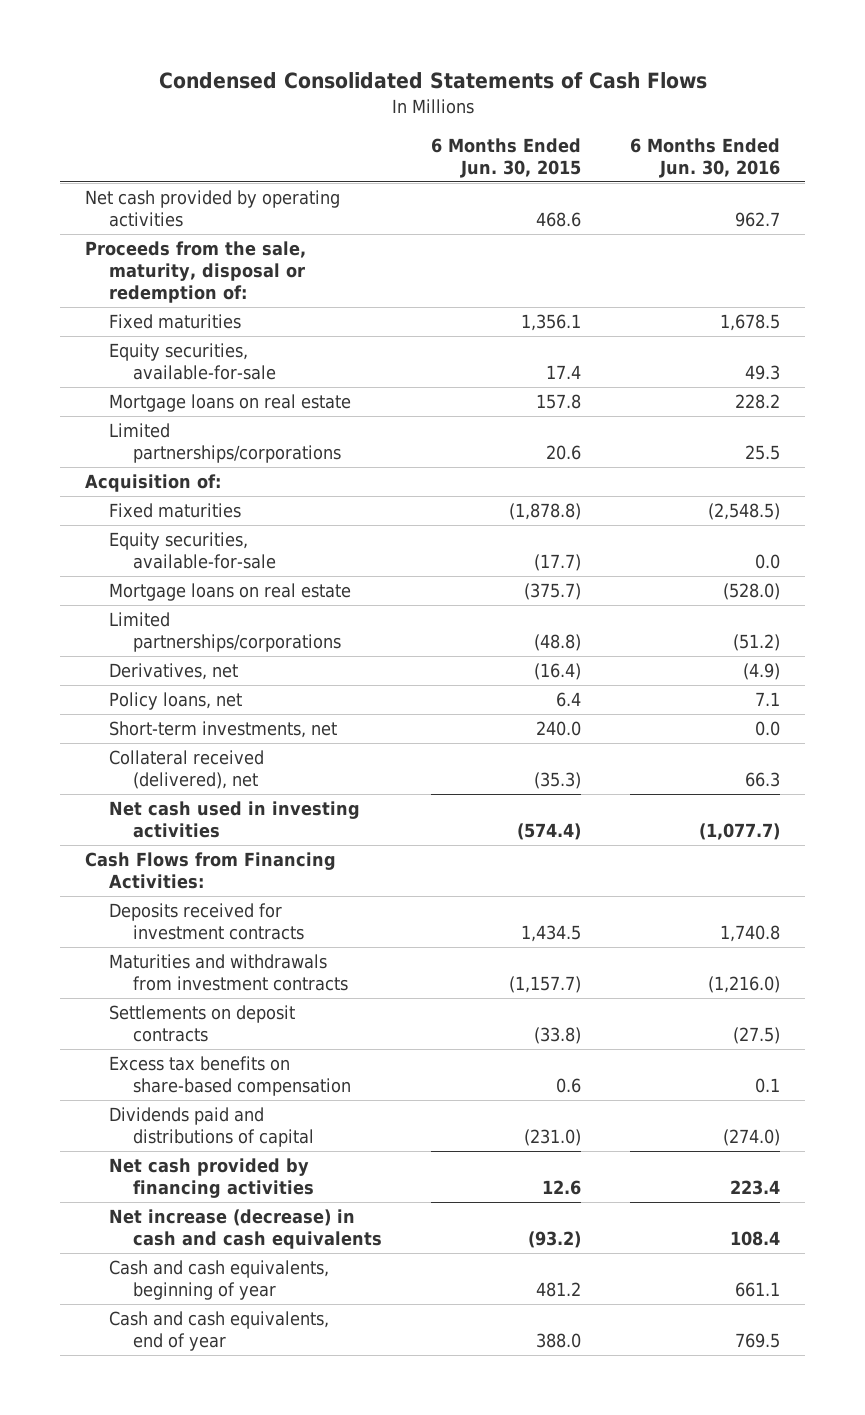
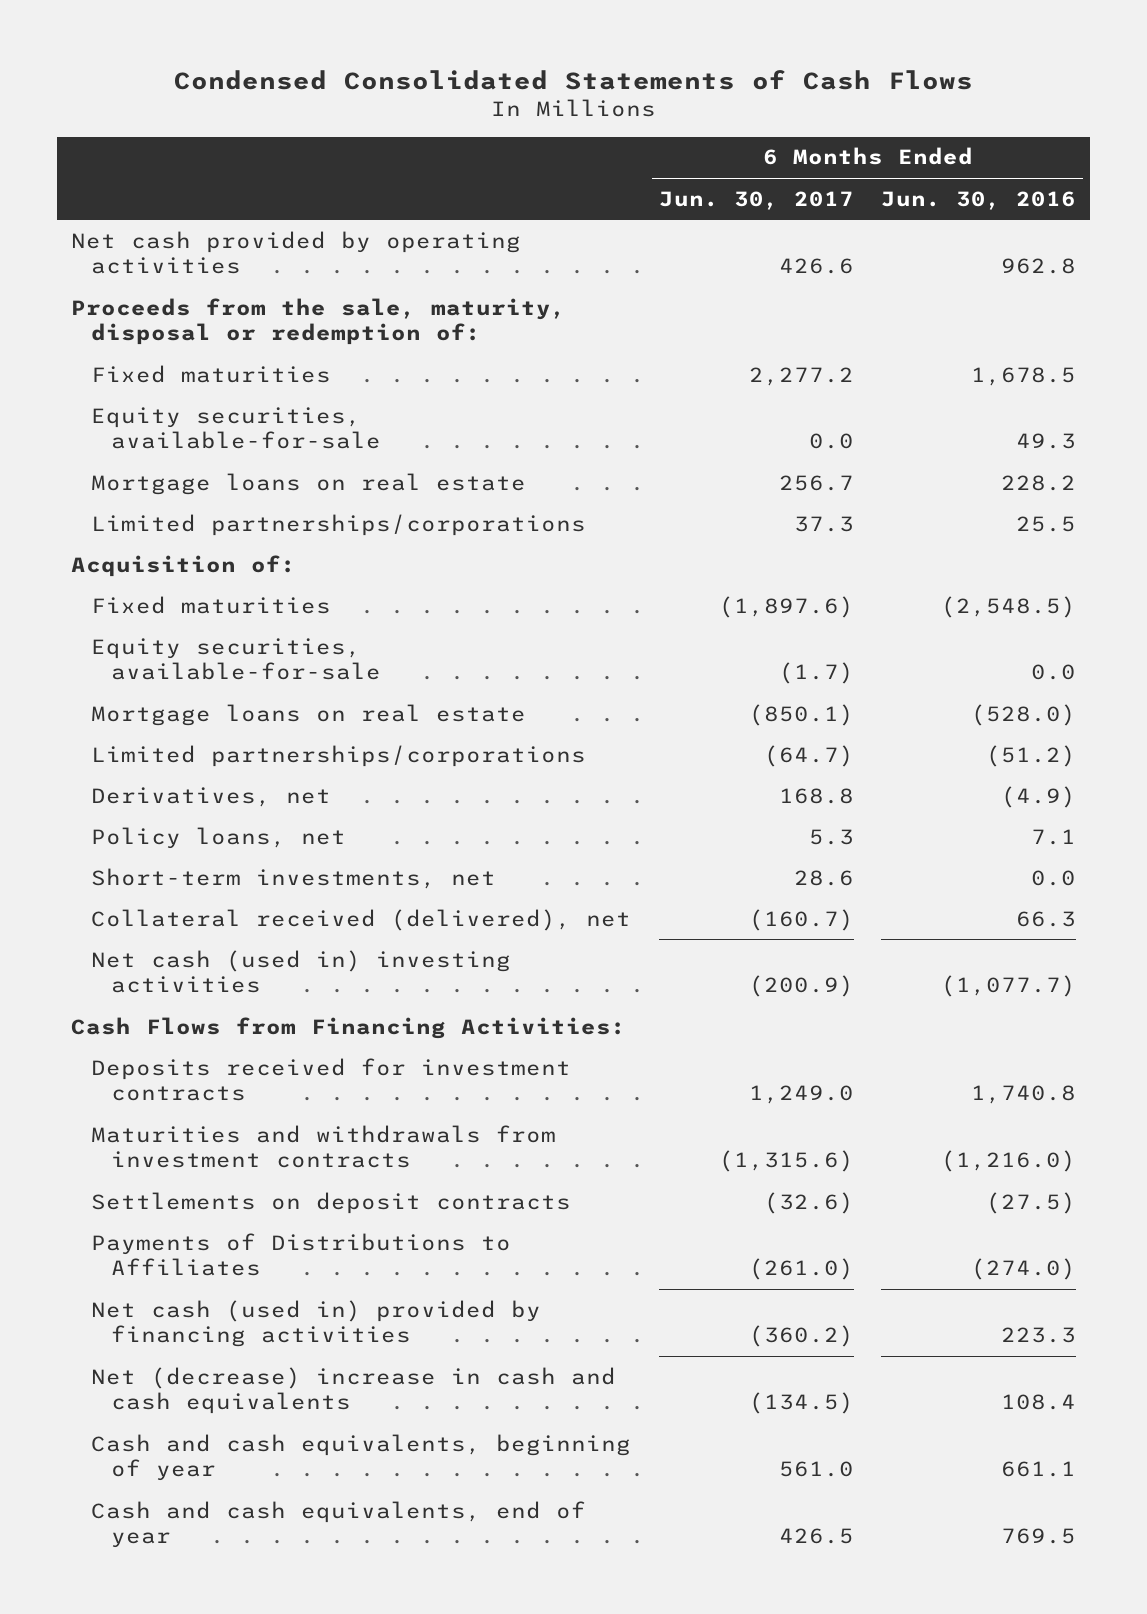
[431,137,582,178] 6 Months Ended Jun. 30, 2015 -> none
none -> [658,190,854,210] Jun. 30, 2017
[735,212,781,228] 962.7 -> [1001,258,1077,275] 962.8
[108,801,360,839] Net cash used in investing activities -> [90,949,511,994] Net cash (used in) investing activities
[108,1056,352,1097] Excess tax benefits on share-based compensation -> none
[108,1107,315,1148] Dividends paid and distributions of capital -> [90,1232,511,1277] Payments of Distributions to Affiliates
[108,1158,315,1199] Net cash provided by financing activities -> [90,1299,541,1348] Net cash (used in) provided by financing activities
[730,1180,781,1196] 223.4 -> [1001,1327,1077,1344] 223.3
[108,1209,383,1250] Net increase (decrease) in cash and cash equivalents -> [90,1366,616,1415] Net (decrease) increase in cash and cash equivalents

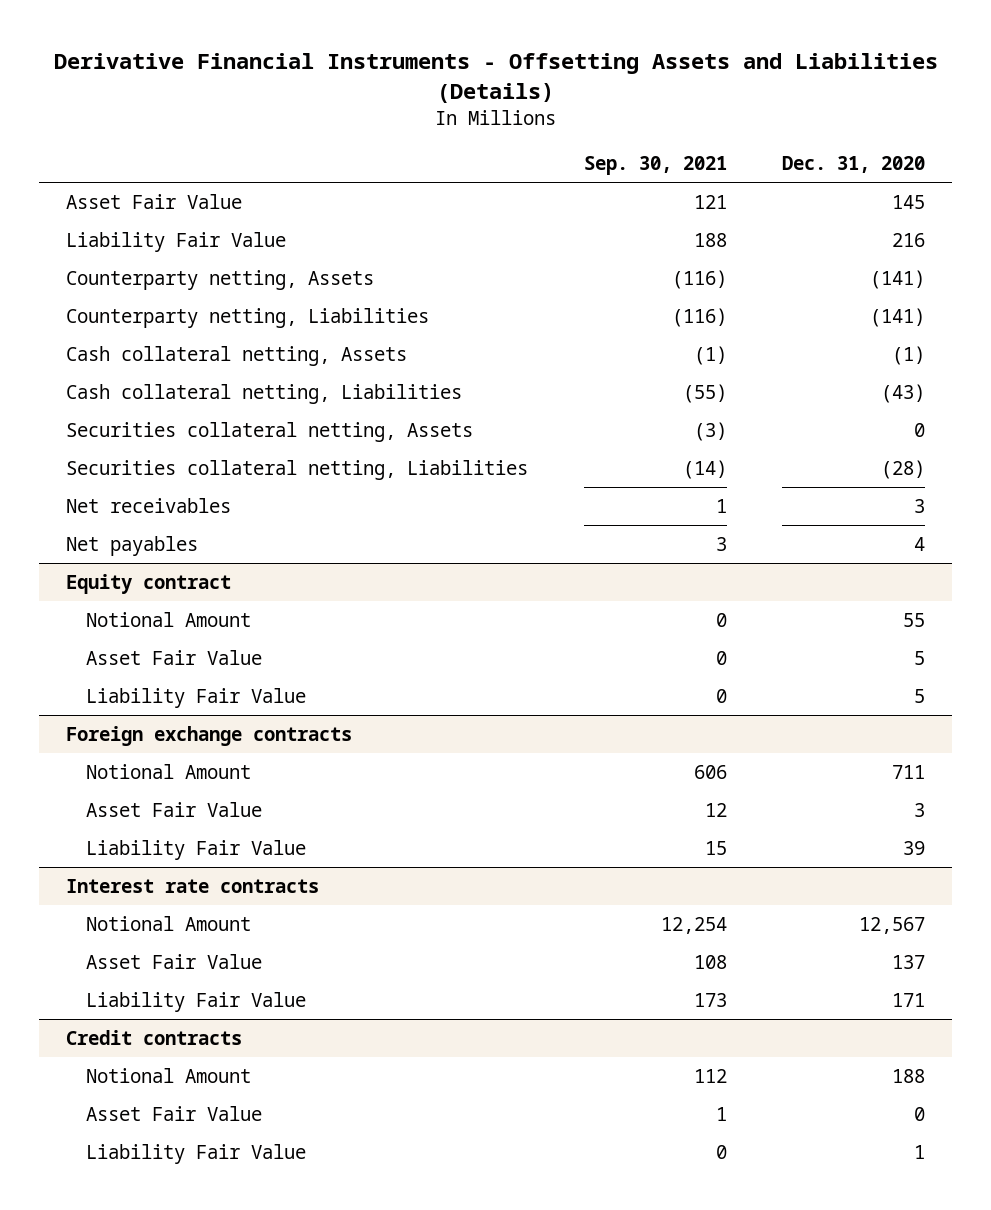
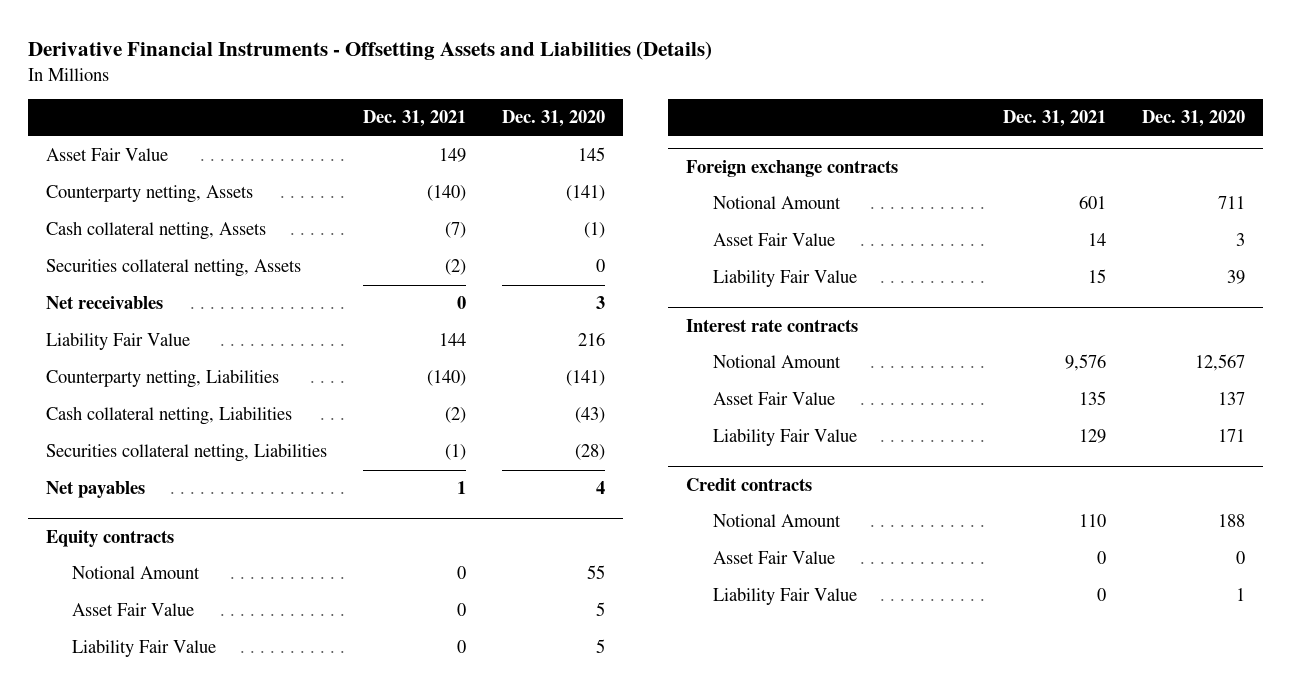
[583,155,727,175] Sep. 30, 2021 -> none
none -> [362,110,466,128] Dec. 31, 2021
[66,231,287,252] Liability Fair Value -> [45,332,190,351] Liability Fair Value
[66,307,430,328] Counterparty netting, Liabilities -> [45,369,279,389] Counterparty netting, Liabilities
[66,383,463,404] Cash collateral netting, Liabilities -> [45,406,292,426] Cash collateral netting, Liabilities
[66,459,529,480] Securities collateral netting, Liabilities -> [45,443,327,463] Securities collateral netting, Liabilities
[66,573,232,594] Equity contract -> [45,529,174,547] Equity contracts

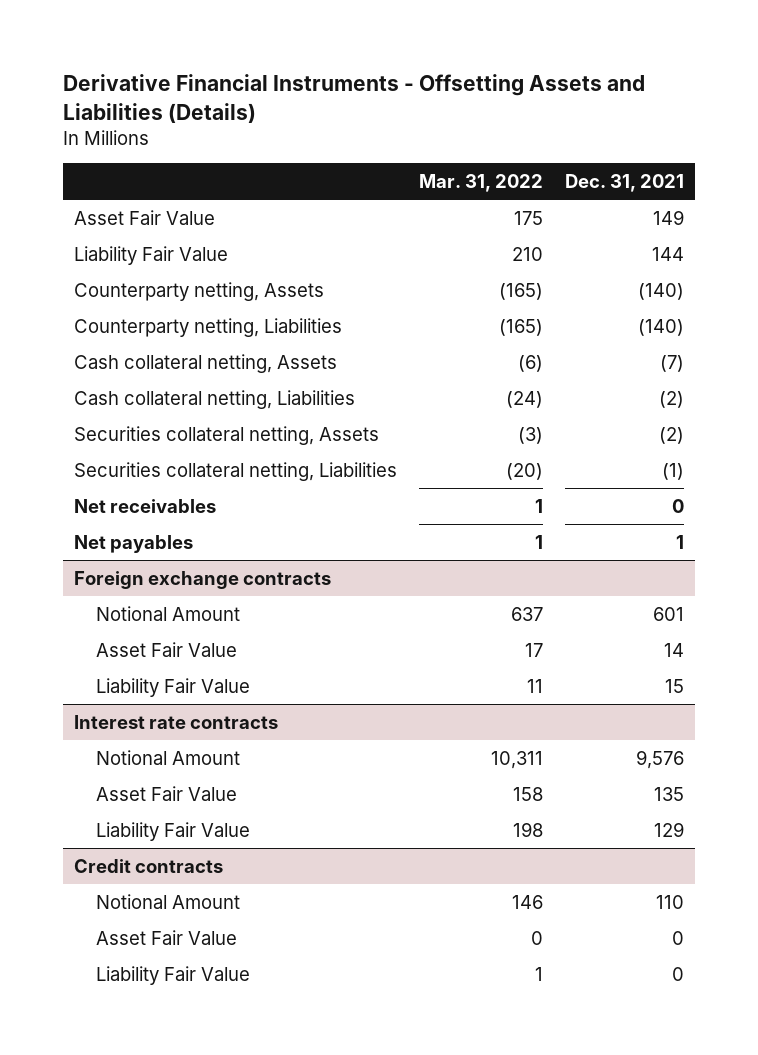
[501,110,605,128] Dec. 31, 2020 -> none
none -> [418,173,543,192] Mar. 31, 2022
[45,185,253,204] Counterparty netting, Assets -> [73,281,324,301] Counterparty netting, Assets
[45,221,266,241] Cash collateral netting, Assets -> [73,353,337,373] Cash collateral netting, Assets
[45,259,301,278] Securities collateral netting, Assets -> [73,425,379,445] Securities collateral netting, Assets
[45,296,163,310] Net receivables -> [73,498,216,513] Net receivables
[45,529,174,547] Equity contracts -> none
[71,566,200,580] Notional Amount -> none
[71,603,194,617] Asset Fair Value -> none
[71,639,216,658] Liability Fair Value -> none

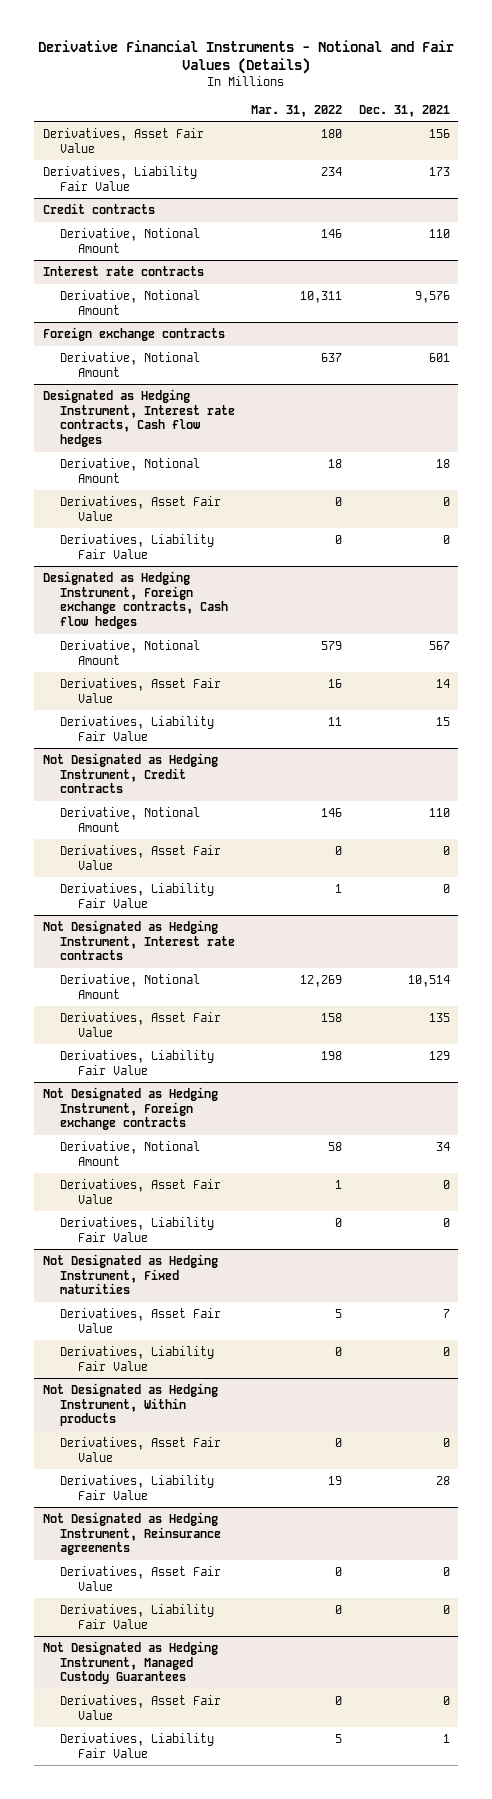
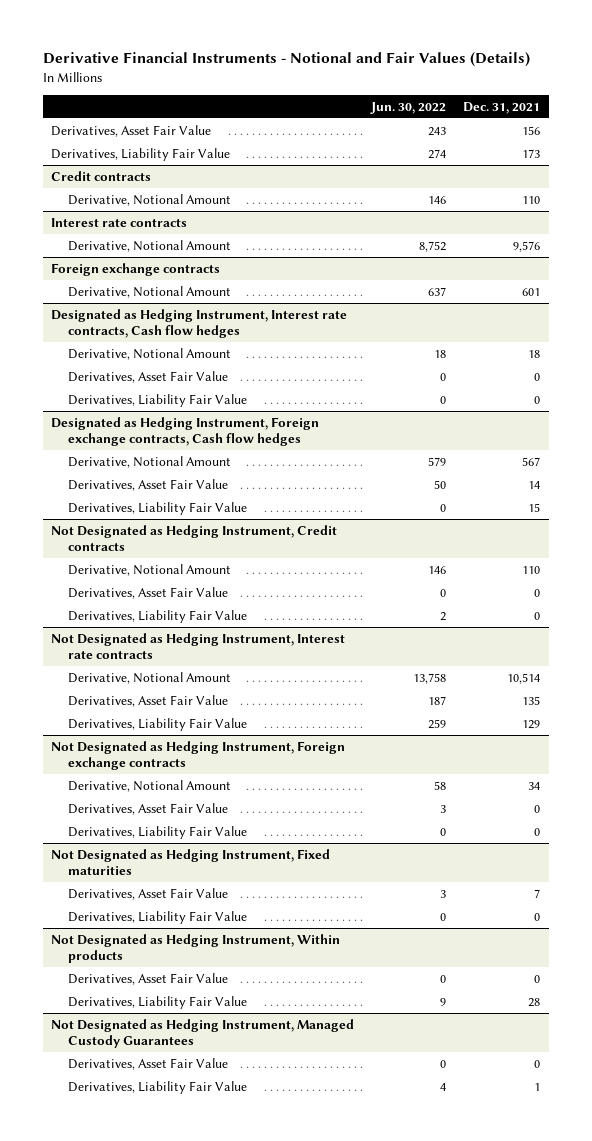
[251,104,343,117] Mar. 31, 2022 -> none
none -> [370,101,447,114] Jun. 30, 2022
[42,1511,222,1556] Not Designated as Hedging Instrument, Reinsurance agreements -> none
[60,1565,222,1591] Derivatives, Asset Fair Value -> none
[60,1603,215,1629] Derivatives, Liability Fair Value -> none

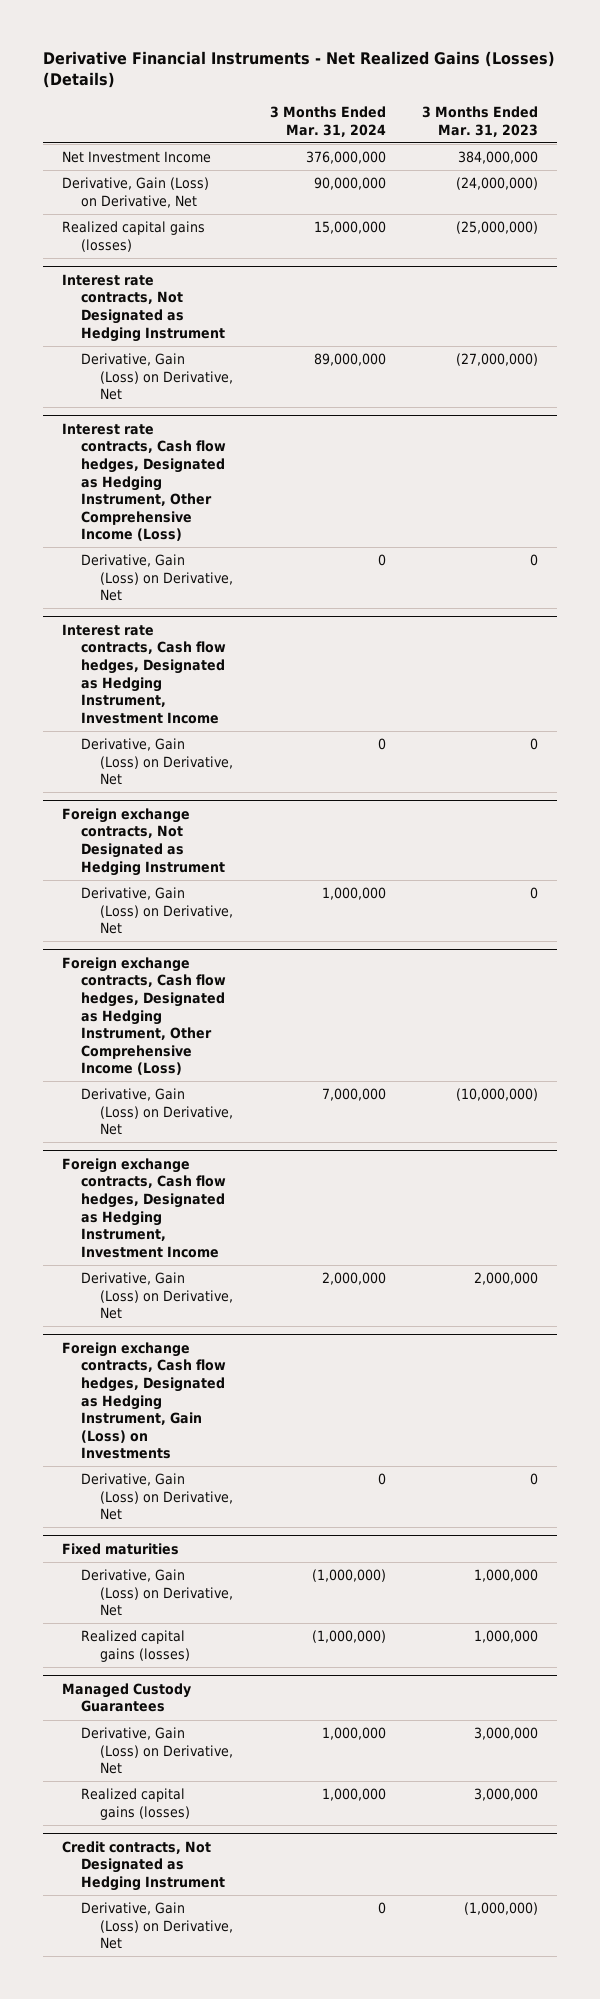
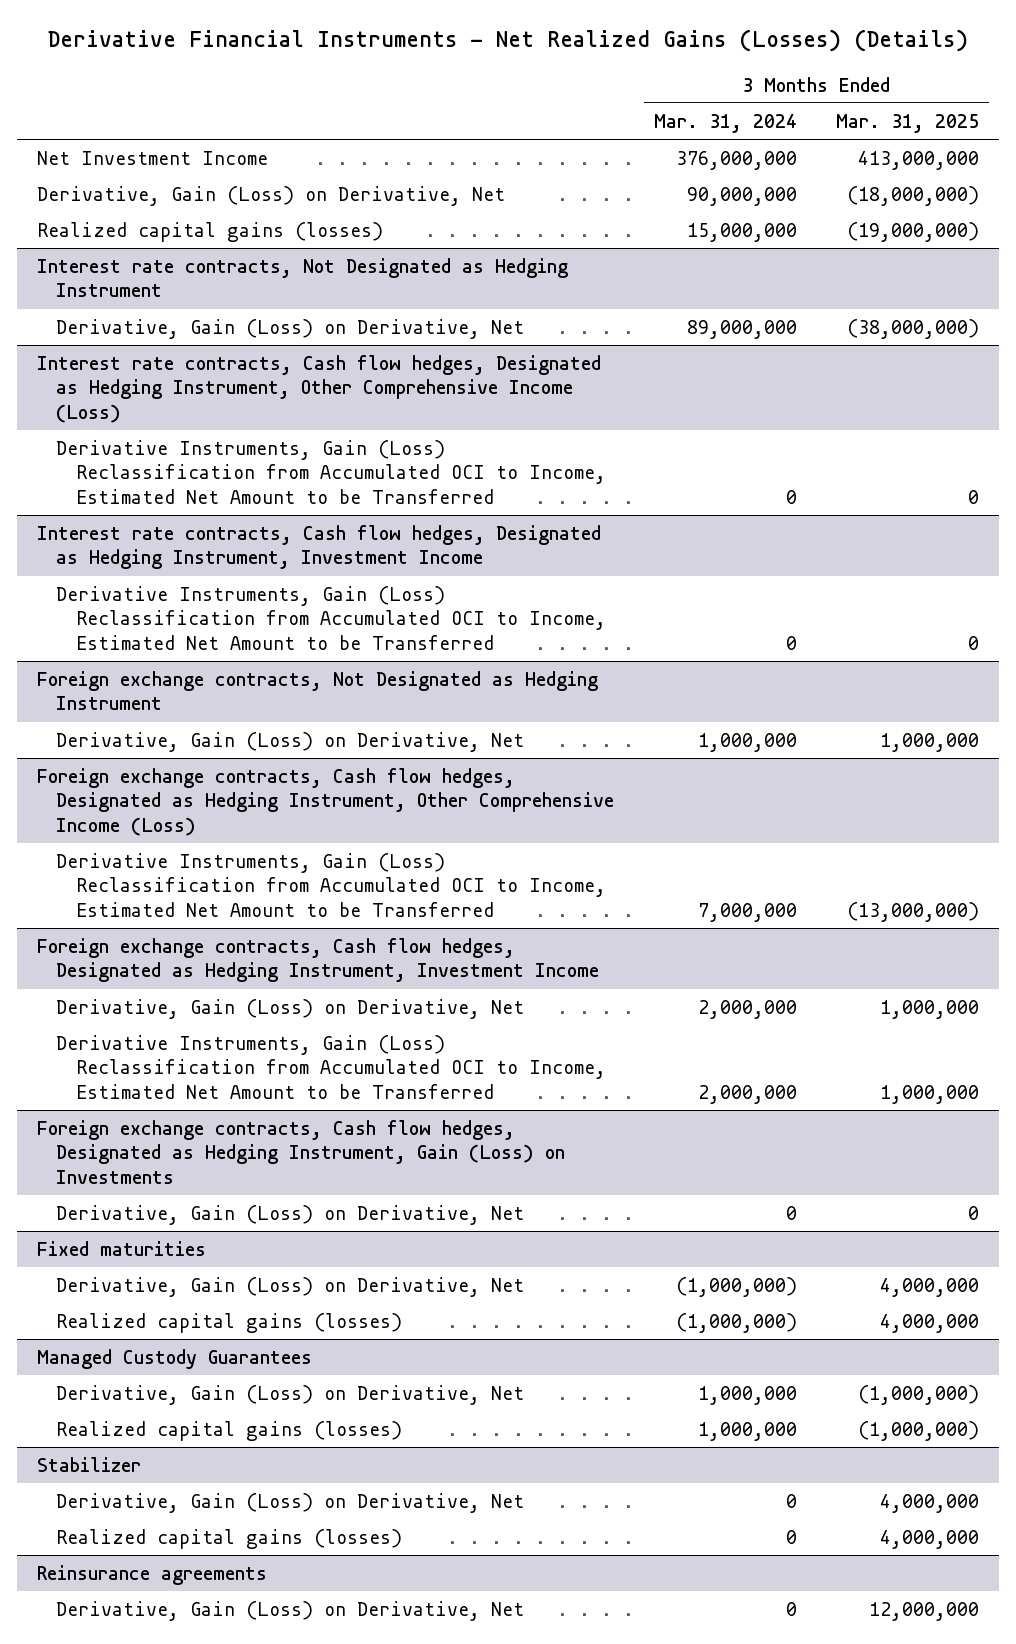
[422,106,539,137] 3 Months Ended Mar. 31, 2023 -> none
none -> [836,113,980,133] Mar. 31, 2025
[80,554,233,602] Derivative, Gain (Loss) on Derivative, Net -> none
none -> [56,439,606,504] Derivative Instruments, Gain (Loss) Reclassification from Accumulated OCI to Income, Estimated Net Amount to be Transferred
[80,738,233,786] Derivative, Gain (Loss) on Derivative, Net -> none
none -> [56,585,606,650] Derivative Instruments, Gain (Loss) Reclassification from Accumulated OCI to Income, Estimated Net Amount to be Transferred
[80,1088,233,1136] Derivative, Gain (Loss) on Derivative, Net -> none
none -> [56,852,606,917] Derivative Instruments, Gain (Loss) Reclassification from Accumulated OCI to Income, Estimated Net Amount to be Transferred
none -> [56,1034,606,1099] Derivative Instruments, Gain (Loss) Reclassification from Accumulated OCI to Income, Estimated Net Amount to be Transferred
[61,1840,225,1891] Credit contracts, Not Designated as Hedging Instrument -> none
none -> [36,1456,141,1472] Stabilizer
none -> [56,1528,403,1549] Realized capital gains (losses)
none -> [36,1564,267,1585] Reinsurance agreements
none -> [56,1600,525,1621] Derivative, Gain (Loss) on Derivative, Net

